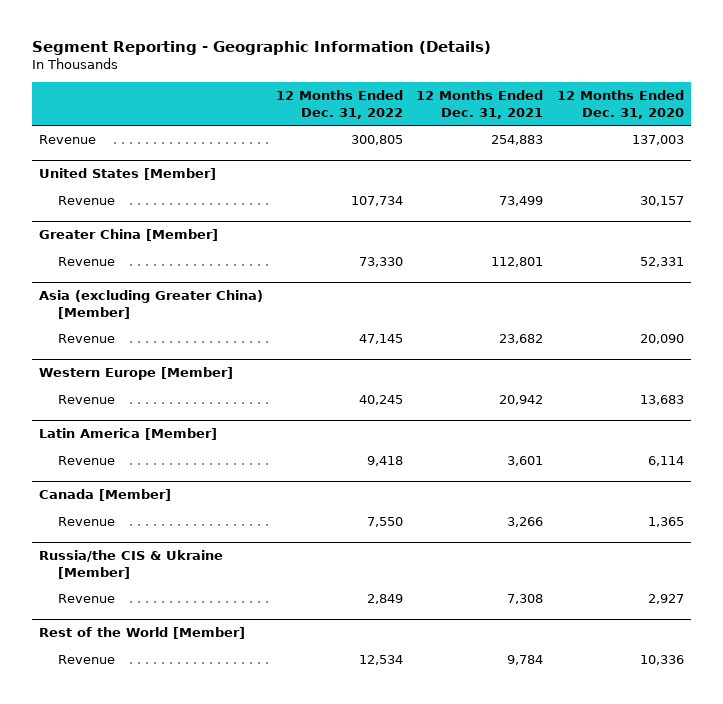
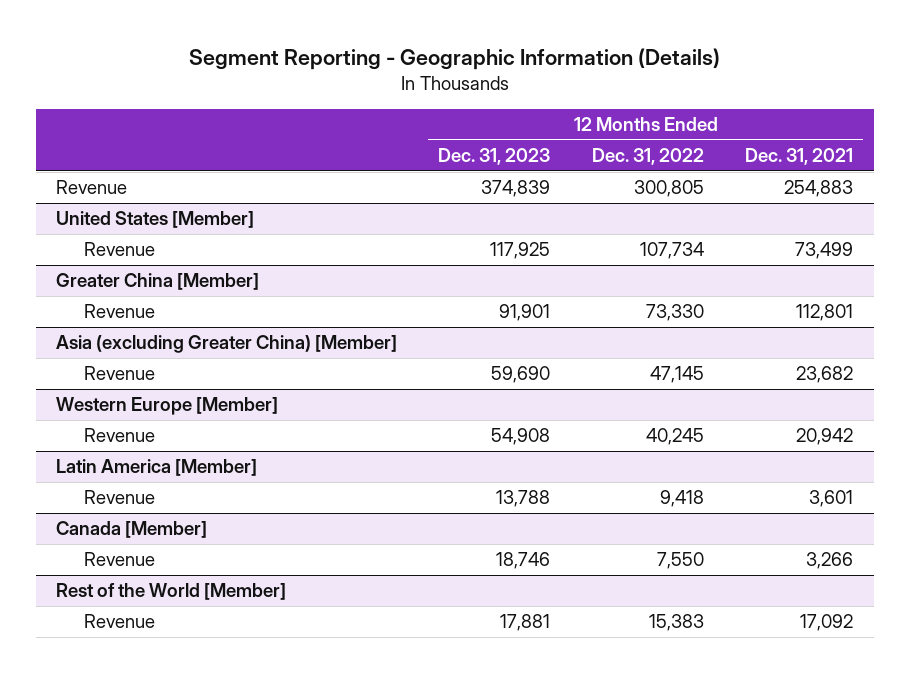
[556,90,684,119] 12 Months Ended Dec. 31, 2020 -> none
none -> [438,148,551,166] Dec. 31, 2023
[38,550,223,579] Russia/the CIS & Ukraine [Member] -> none
[57,593,115,603] Revenue -> none
[359,654,404,665] 12,534 -> [648,614,704,632] 15,383
[507,654,544,665] 9,784 -> [799,614,853,632] 17,092

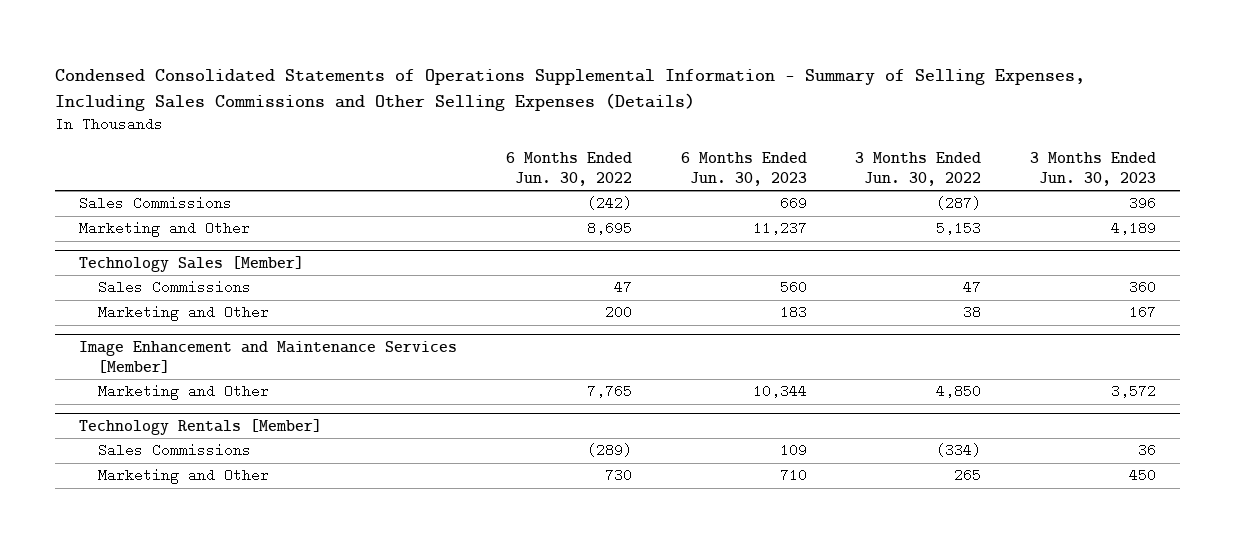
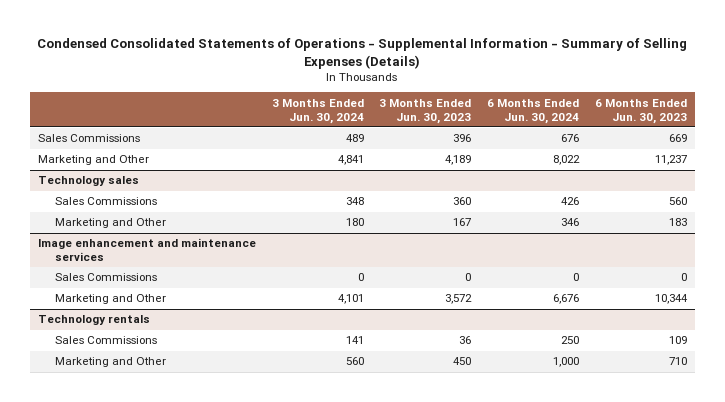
[55,68,1086,111] Condensed Consolidated Statements of Operations Supplemental Information - Summary of Selling Expenses, Including Sales Commissions and Other Selling Expenses (Details) -> [37,38,688,69] Condensed Consolidated Statements of Operations - Supplemental Information - Summary of Selling Expenses (Details)
[506,152,633,186] 6 Months Ended Jun. 30, 2022 -> none
[855,152,982,186] 3 Months Ended Jun. 30, 2022 -> none
none -> [271,98,364,124] 3 Months Ended Jun. 30, 2024
none -> [487,98,580,124] 6 Months Ended Jun. 30, 2024
[79,256,305,273] Technology Sales [Member] -> [38,176,140,187] Technology sales
[79,341,458,374] Image Enhancement and Maintenance Services [Member] -> [38,238,257,262] Image enhancement and maintenance services
none -> [55,273,158,282] Sales Commissions
[79,419,323,436] Technology Rentals [Member] -> [38,315,151,326] Technology rentals

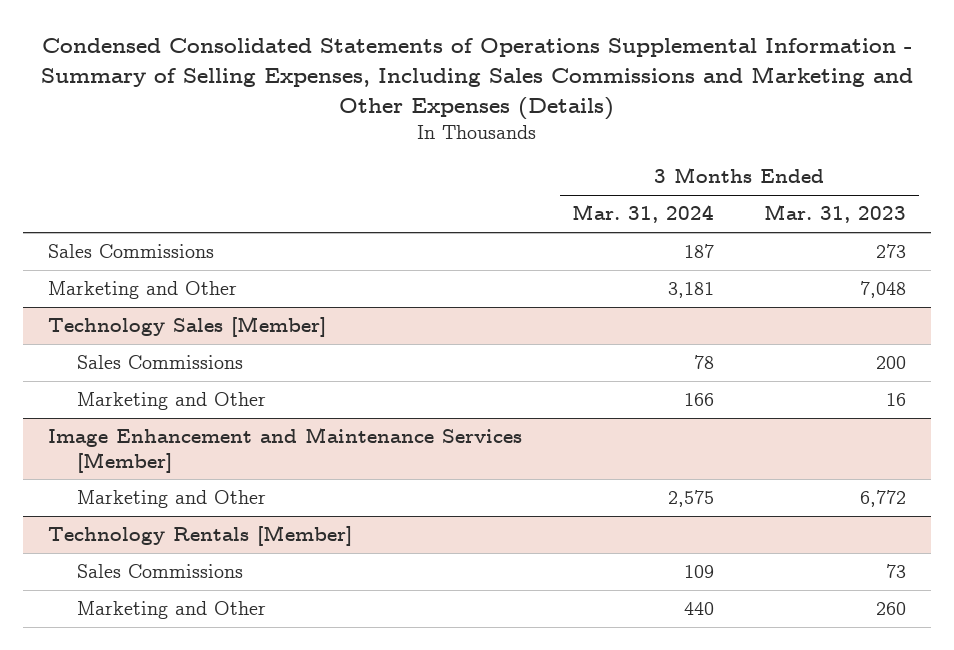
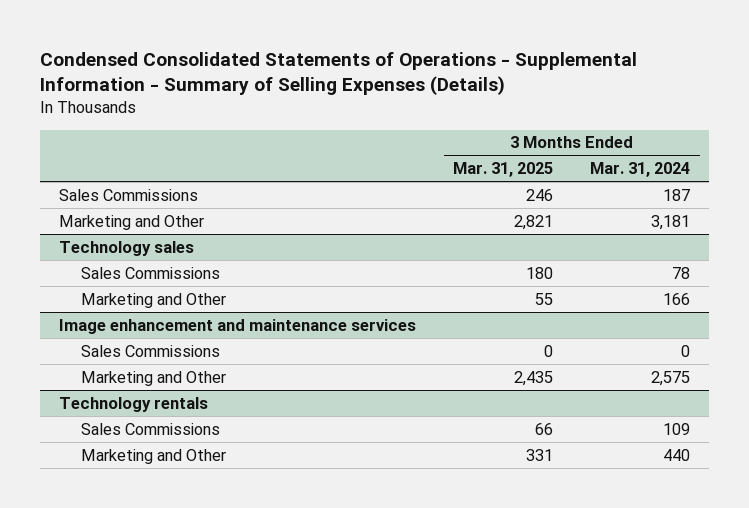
[41,38,914,120] Condensed Consolidated Statements of Operations Supplemental Information - Summary of Selling Expenses, Including Sales Commissions and Marketing and Other Expenses (Details) -> [40,51,638,96] Condensed Consolidated Statements of Operations - Supplemental Information - Summary of Selling Expenses (Details)
[764,204,907,224] Mar. 31, 2023 -> none
none -> [453,162,554,178] Mar. 31, 2025
[48,316,327,338] Technology Sales [Member] -> [58,240,194,256] Technology sales
[48,427,523,473] Image Enhancement and Maintenance Services [Member] -> [58,318,416,334] Image enhancement and maintenance services
none -> [81,344,221,357] Sales Commissions
[48,525,353,547] Technology Rentals [Member] -> [58,396,208,412] Technology rentals

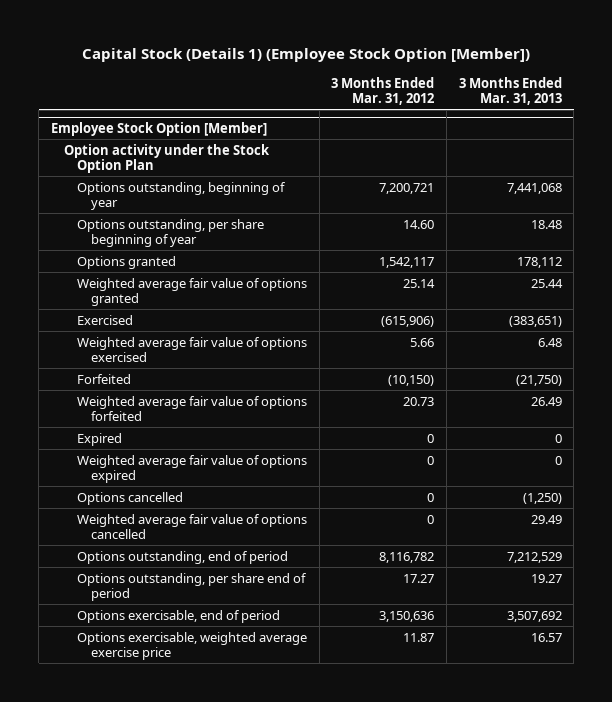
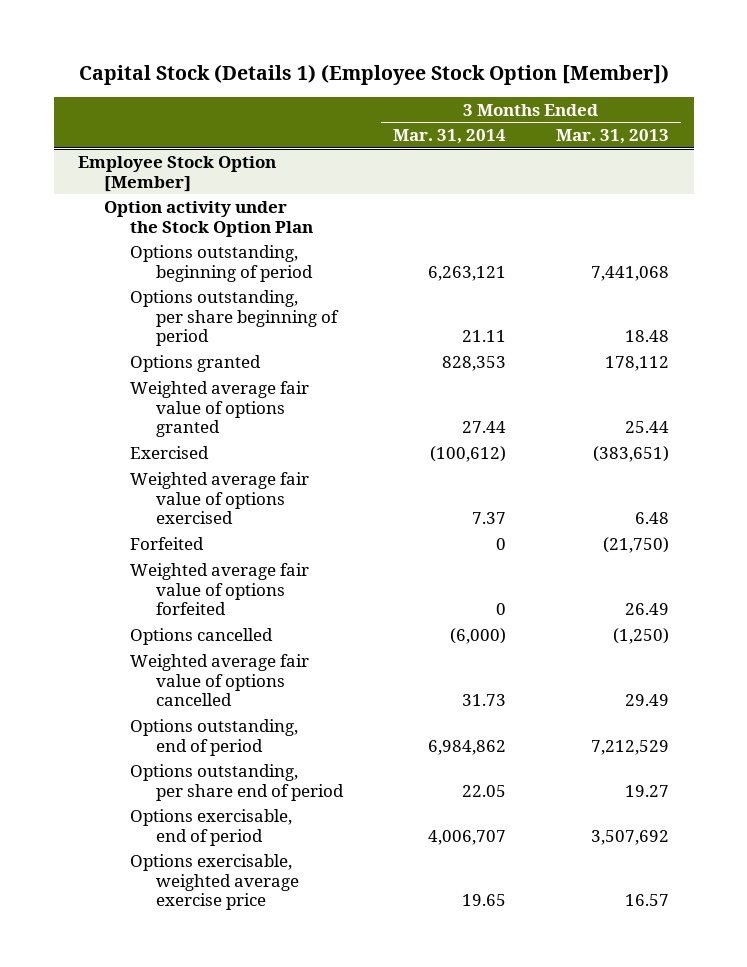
[331,76,435,105] 3 Months Ended Mar. 31, 2012 -> none
none -> [393,129,507,145] Mar. 31, 2014
[77,181,287,210] Options outstanding, beginning of year -> [130,244,314,282] Options outstanding, beginning of period
[77,218,265,247] Options outstanding, per share beginning of year -> [130,289,340,347] Options outstanding, per share beginning of period
[77,432,123,446] Expired -> none
[77,454,308,483] Weighted average fair value of options expired -> none

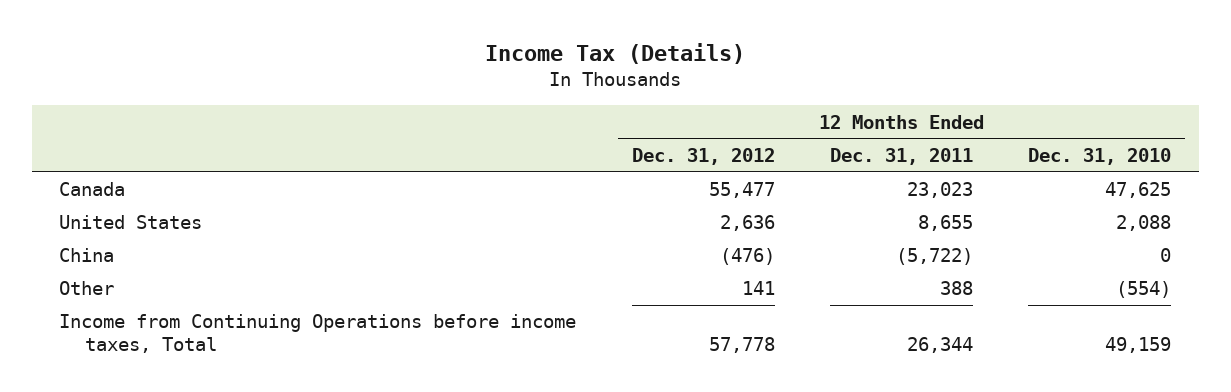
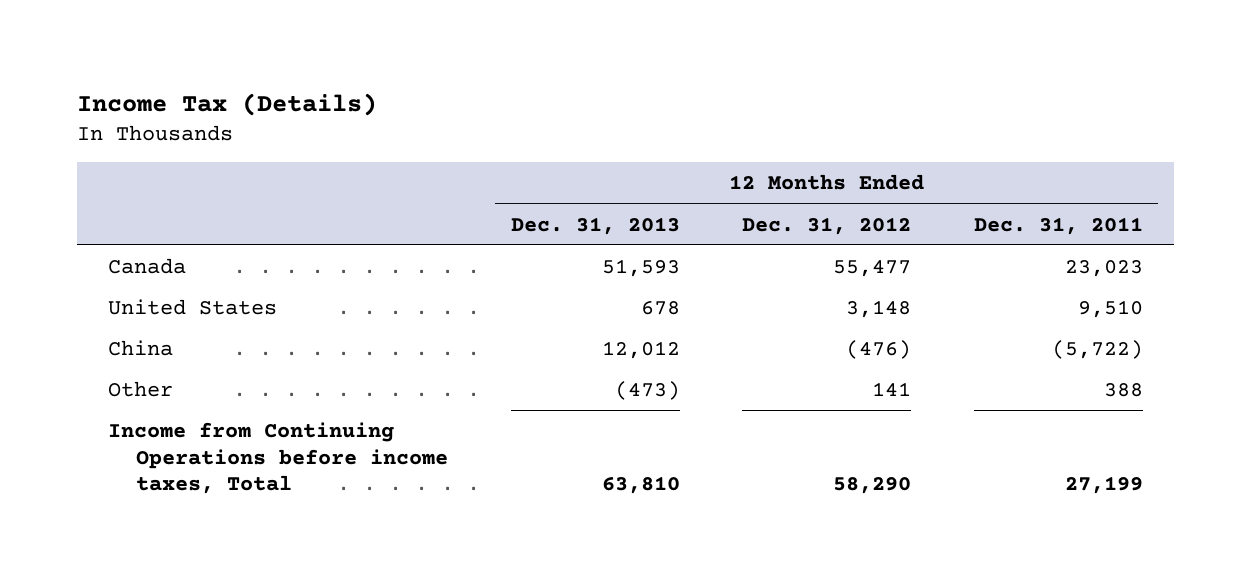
[1028,147,1172,165] Dec. 31, 2010 -> none
none -> [510,216,680,235] Dec. 31, 2013
[719,215,775,232] 2,636 -> [846,299,912,318] 3,148
[918,215,974,232] 8,655 -> [1077,299,1143,318] 9,510
[708,336,775,353] 57,778 -> [833,477,912,495] 58,290
[907,336,974,353] 26,344 -> [1064,476,1143,495] 27,199

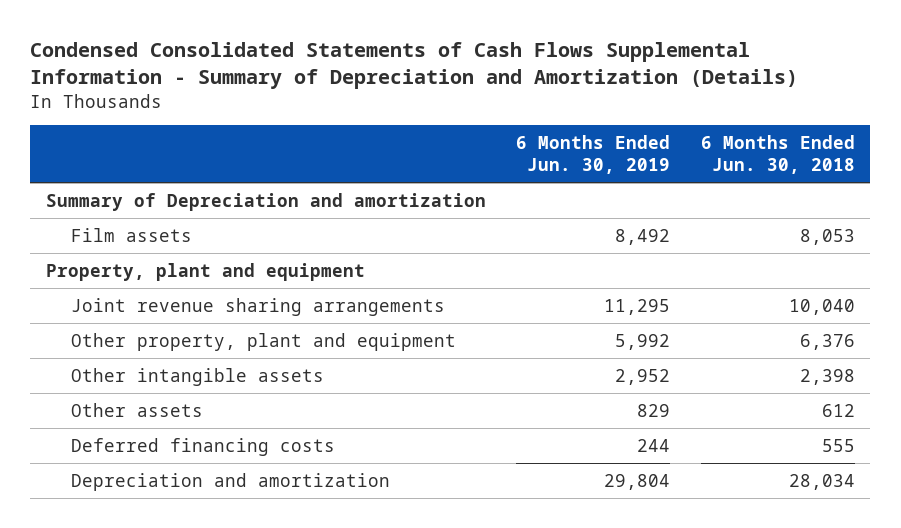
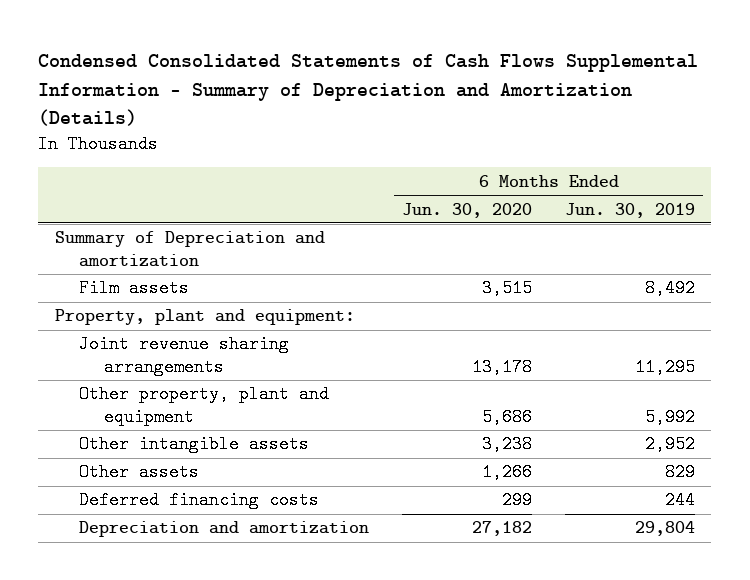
[700,135,855,174] 6 Months Ended Jun. 30, 2018 -> none
none -> [402,202,533,218] Jun. 30, 2020
[45,262,365,281] Property, plant and equipment -> [54,309,355,326] Property, plant and equipment:

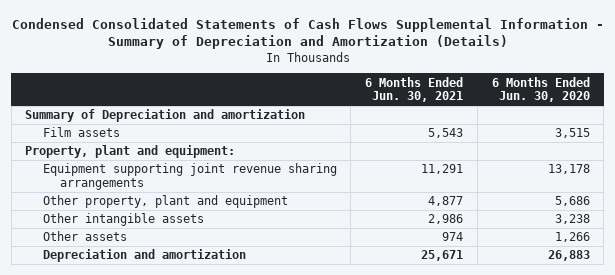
[565,202,696,218] Jun. 30, 2019 -> none
none -> [365,76,464,103] 6 Months Ended Jun. 30, 2021
[79,335,290,376] Joint revenue sharing arrangements -> [42,163,337,190] Equipment supporting joint revenue sharing arrangements
[79,491,320,510] Deferred financing costs -> none
[472,521,533,537] 27,182 -> [547,250,590,262] 26,883

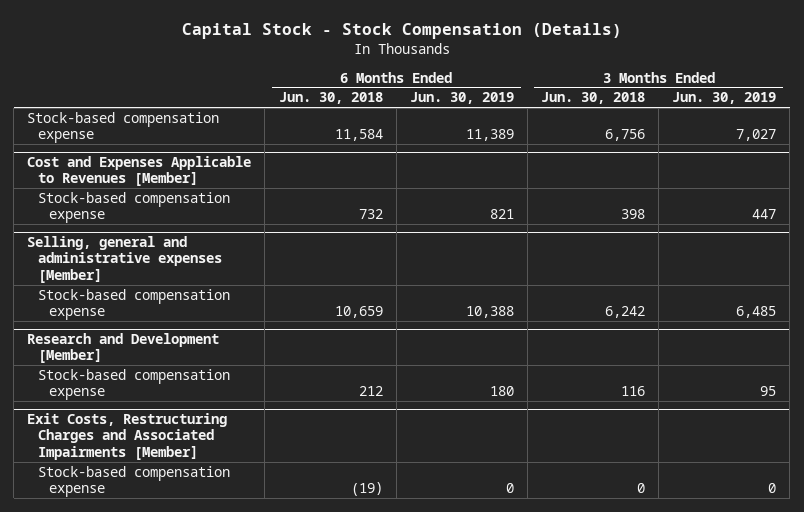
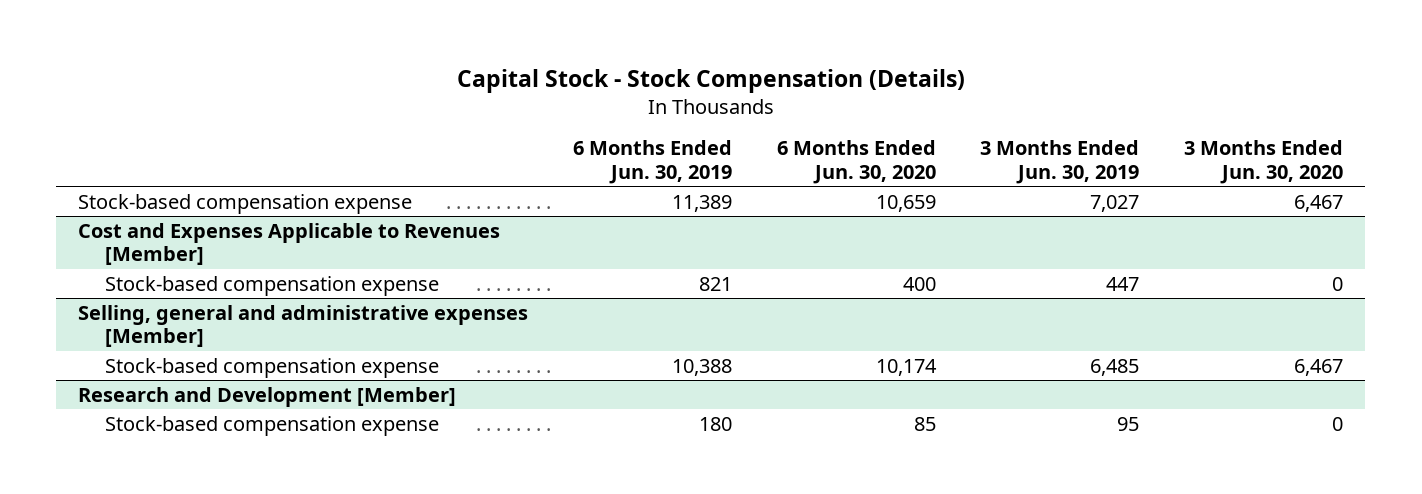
[278,92,383,105] Jun. 30, 2018 -> none
[541,92,646,105] Jun. 30, 2018 -> none
none -> [776,140,936,184] 6 Months Ended Jun. 30, 2020
none -> [1184,140,1344,184] 3 Months Ended Jun. 30, 2020
[27,413,228,460] Exit Costs, Restructuring Charges and Associated Impairments [Member] -> none
[38,465,231,498] Stock-based compensation expense -> none

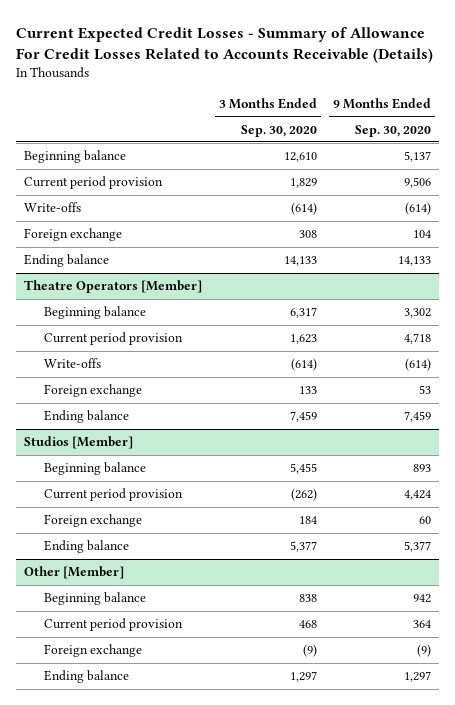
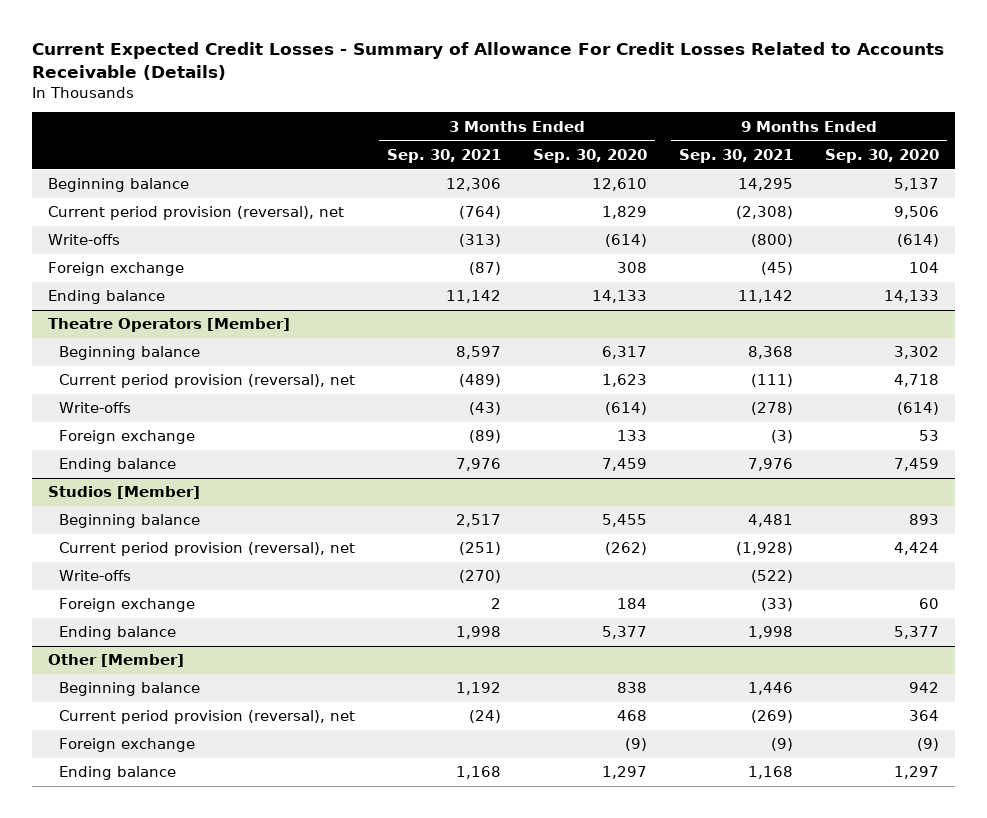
none -> [387,148,502,163] Sep. 30, 2021
none -> [679,148,794,163] Sep. 30, 2021
[24,176,164,190] Current period provision -> [48,206,345,221] Current period provision (reversal), net
[43,332,183,346] Current period provision -> [59,374,356,389] Current period provision (reversal), net
[43,488,183,502] Current period provision -> [59,542,356,557] Current period provision (reversal), net
none -> [59,570,132,582] Write-offs
[43,618,183,632] Current period provision -> [59,710,356,725] Current period provision (reversal), net

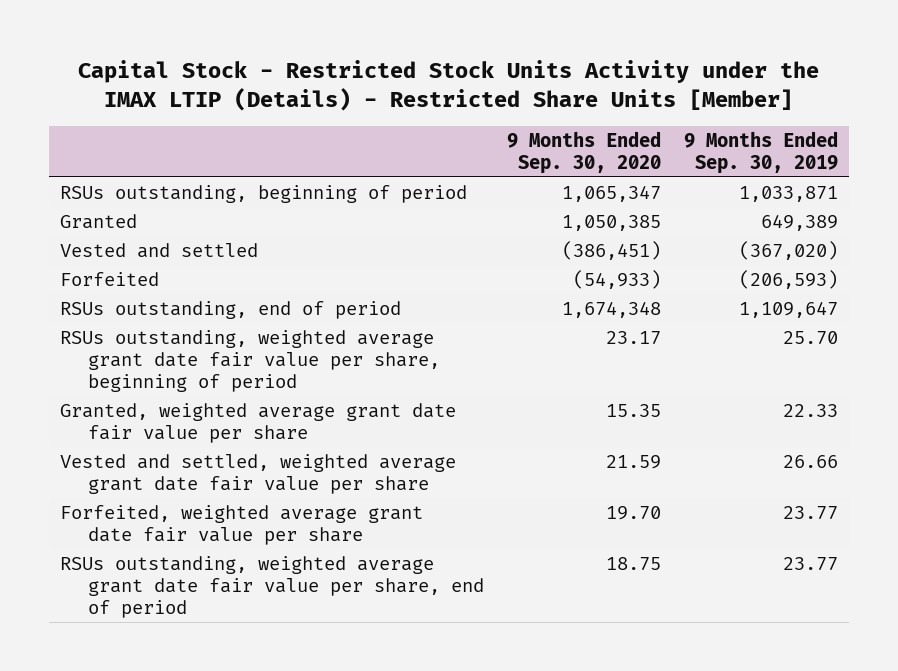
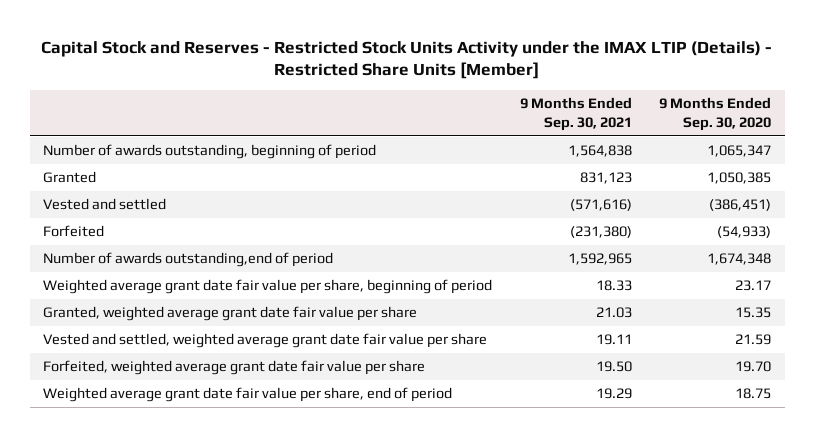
[78,60,820,112] Capital Stock - Restricted Stock Units Activity under the IMAX LTIP (Details) - Restricted Share Units [Member] -> [41,40,773,80] Capital Stock and Reserves - Restricted Stock Units Activity under the IMAX LTIP (Details) - Restricted Share Units [Member]
[683,131,838,174] 9 Months Ended Sep. 30, 2019 -> none
none -> [519,97,632,132] 9 Months Ended Sep. 30, 2021
[60,185,468,204] RSUs outstanding, beginning of period -> [43,144,377,160] Number of awards outstanding, beginning of period
[60,301,402,320] RSUs outstanding, end of period -> [43,252,334,268] Number of awards outstanding,end of period
[60,330,441,392] RSUs outstanding, weighted average grant date fair value per share, beginning of period -> [43,279,493,295] Weighted average grant date fair value per share, beginning of period
[60,556,485,618] RSUs outstanding, weighted average grant date fair value per share, end of period -> [43,387,453,403] Weighted average grant date fair value per share, end of period

